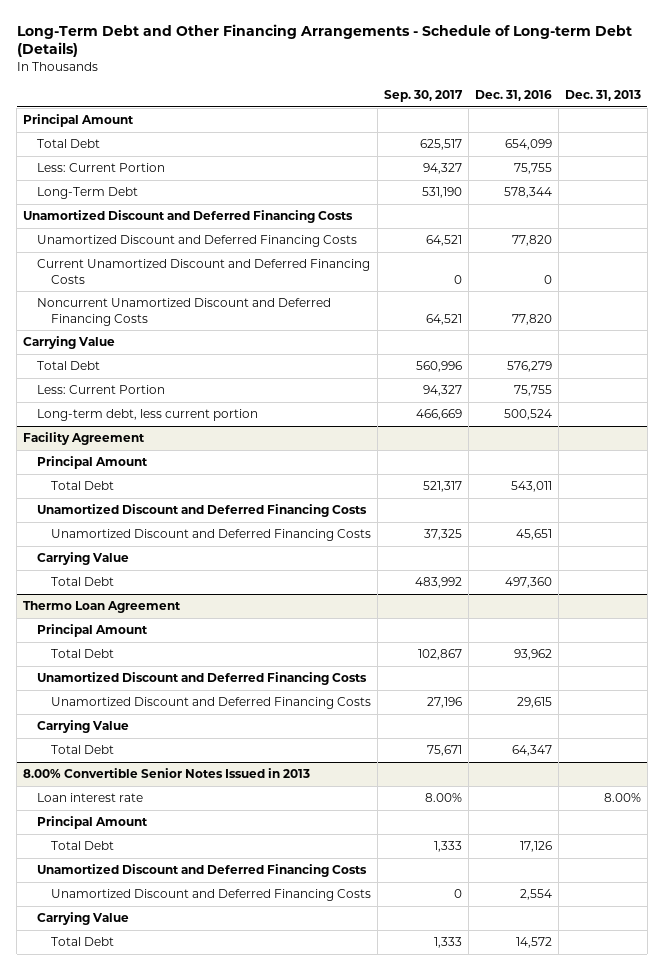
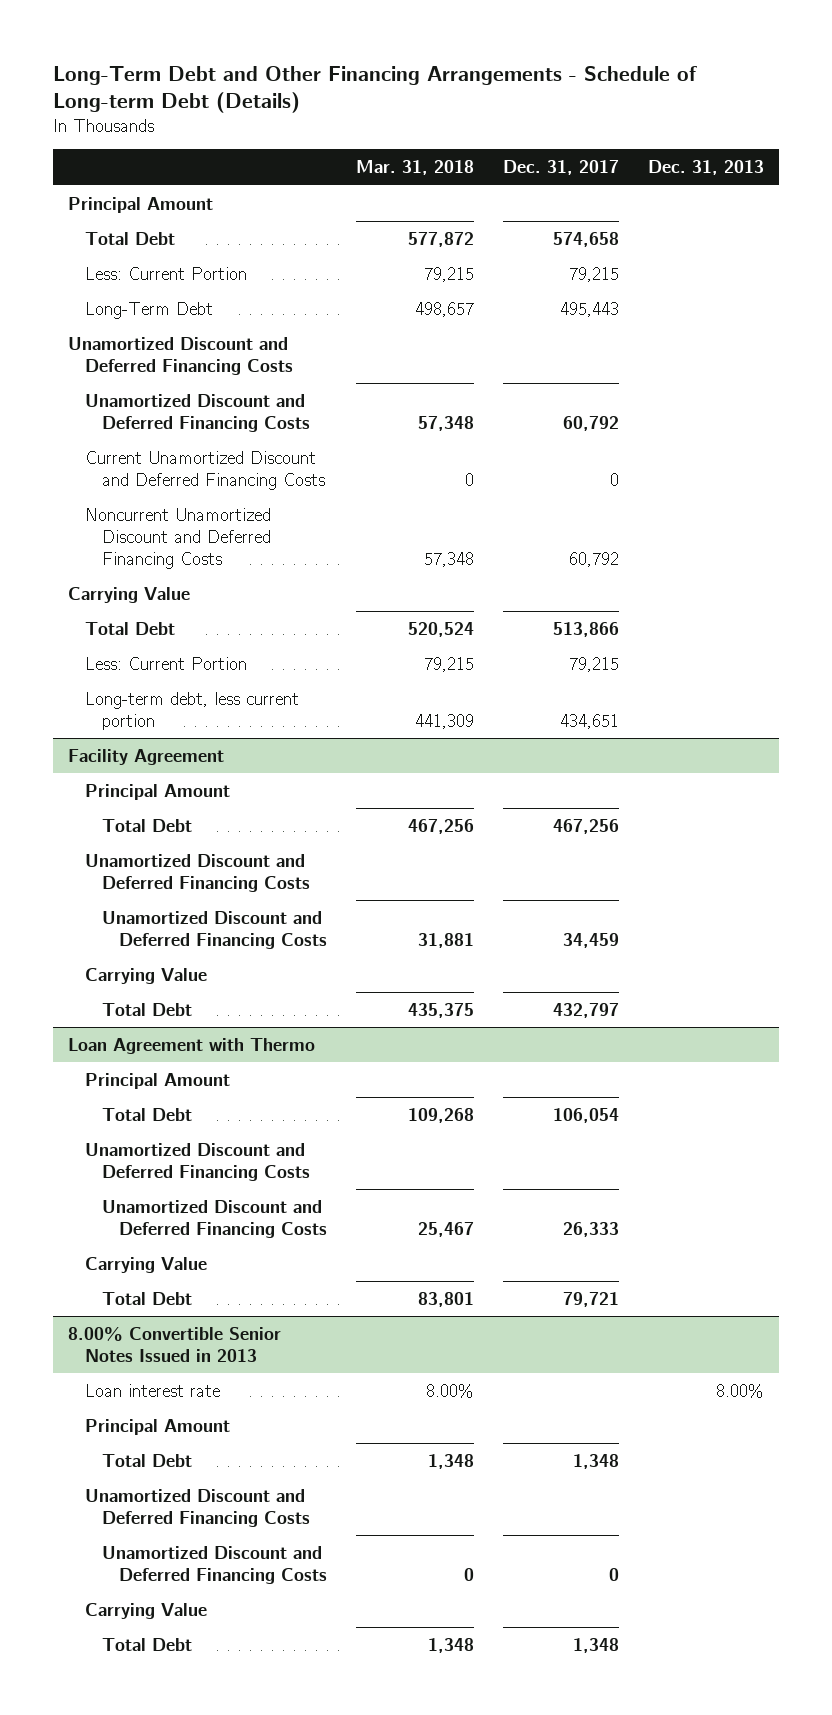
[383,90,463,103] Sep. 30, 2017 -> none
[474,90,552,102] Dec. 31, 2016 -> none
none -> [355,160,474,176] Mar. 31, 2018
none -> [502,160,619,176] Dec. 31, 2017
[23,601,182,614] Thermo Loan Agreement -> [67,1037,315,1054] Loan Agreement with Thermo

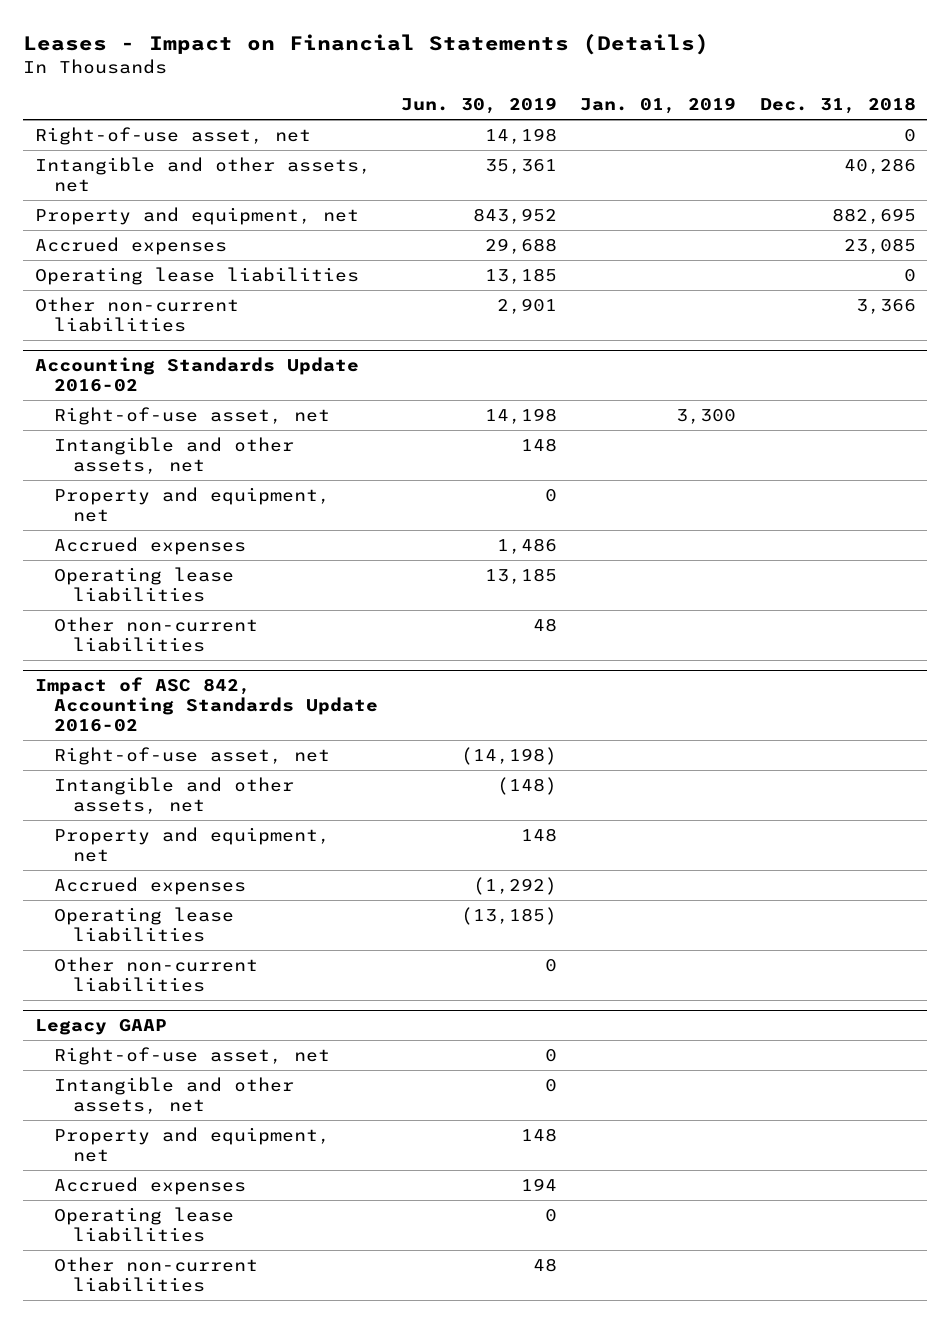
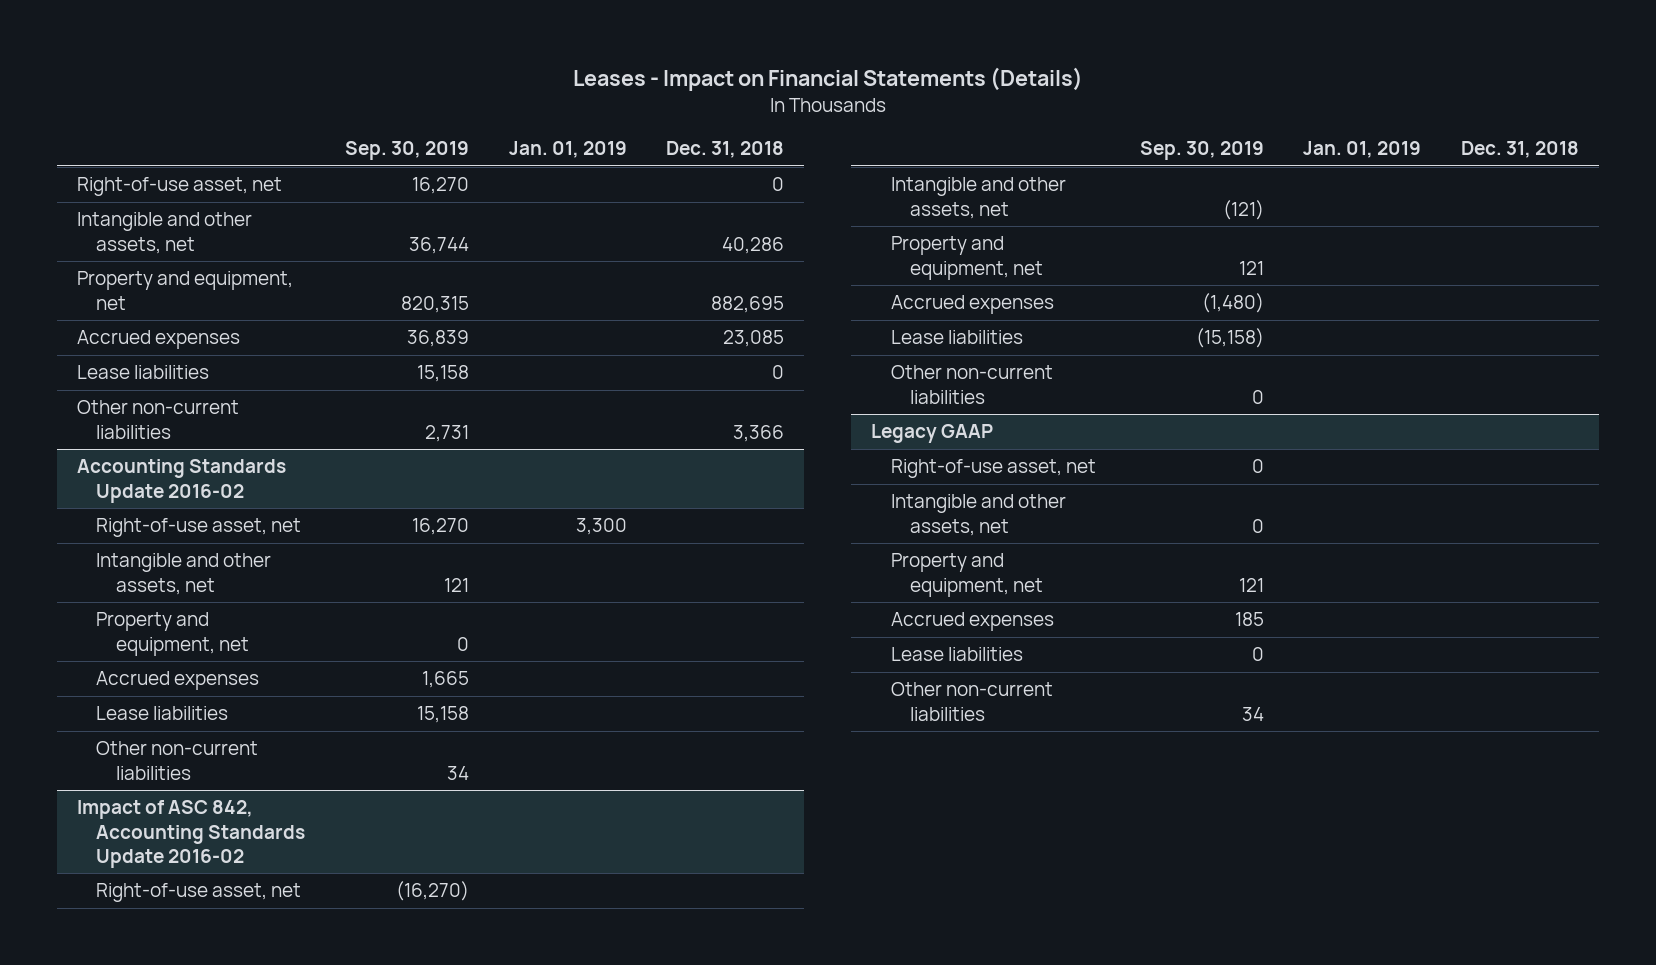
[401,97,558,115] Jun. 30, 2019 -> none
none -> [344,140,469,160] Sep. 30, 2019
[34,266,359,285] Operating lease liabilities -> [76,365,209,380] Lease liabilities
[53,566,234,603] Operating lease liabilities -> [96,706,229,721] Lease liabilities
[53,906,234,943] Operating lease liabilities -> [890,330,1023,345] Lease liabilities
[53,1206,234,1243] Operating lease liabilities -> [890,647,1023,662] Lease liabilities

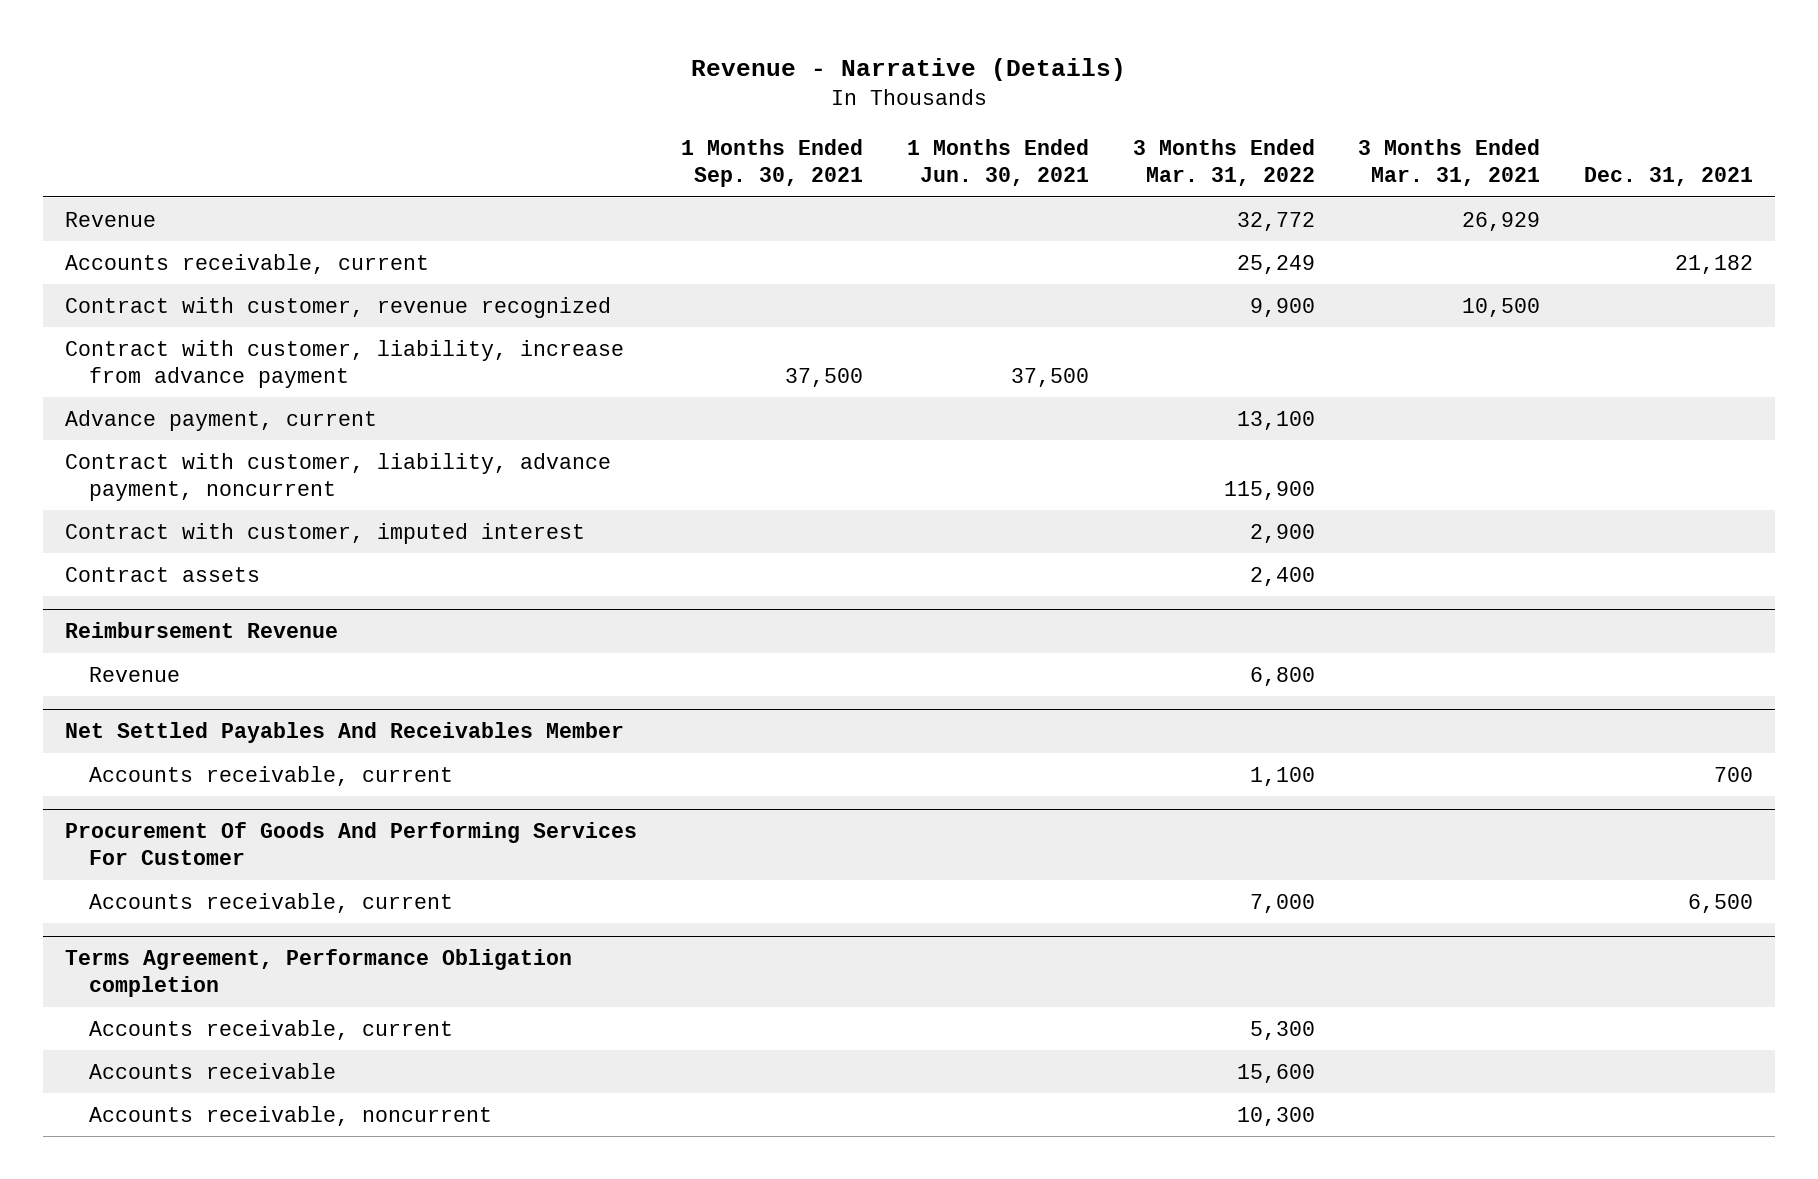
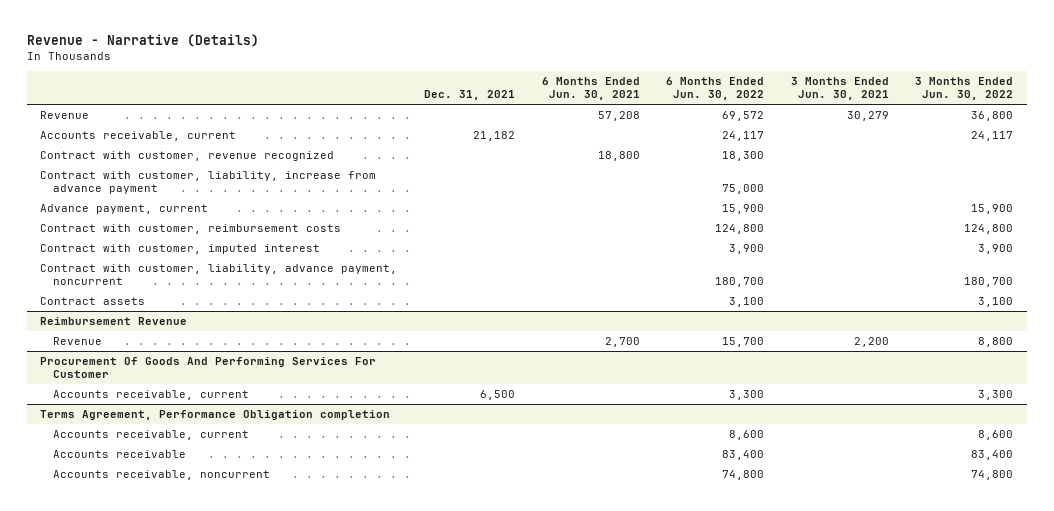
[680,139,863,188] 1 Months Ended Sep. 30, 2021 -> none
[906,139,1089,187] 1 Months Ended Jun. 30, 2021 -> none
[1132,139,1315,187] 3 Months Ended Mar. 31, 2022 -> none
[1358,139,1541,187] 3 Months Ended Mar. 31, 2021 -> none
none -> [541,76,640,101] 6 Months Ended Jun. 30, 2021
none -> [666,76,765,101] 6 Months Ended Jun. 30, 2022
none -> [790,76,889,101] 3 Months Ended Jun. 30, 2021
none -> [915,76,1014,101] 3 Months Ended Jun. 30, 2022
none -> [40,224,342,235] Contract with customer, reimbursement costs
[65,452,612,501] Contract with customer, liability, advance payment, noncurrent -> [40,264,398,286] Contract with customer, liability, advance payment, noncurrent
[65,722,625,744] Net Settled Payables And Receivables Member -> none
[89,765,454,786] Accounts receivable, current -> none

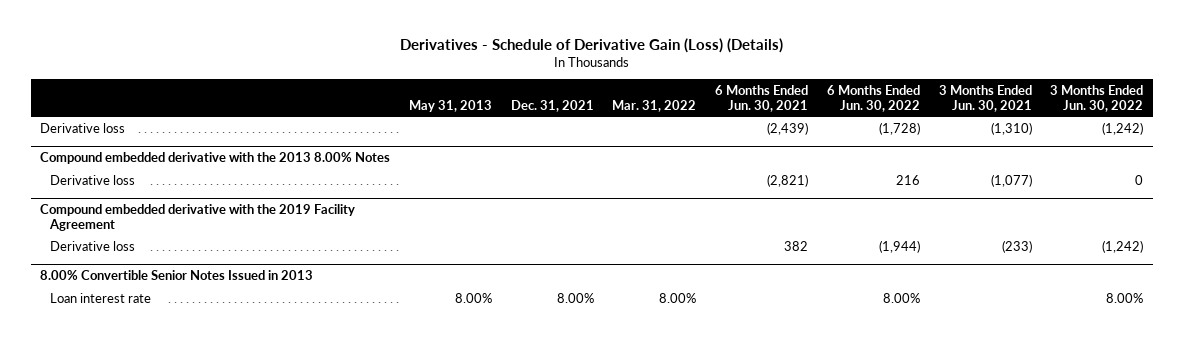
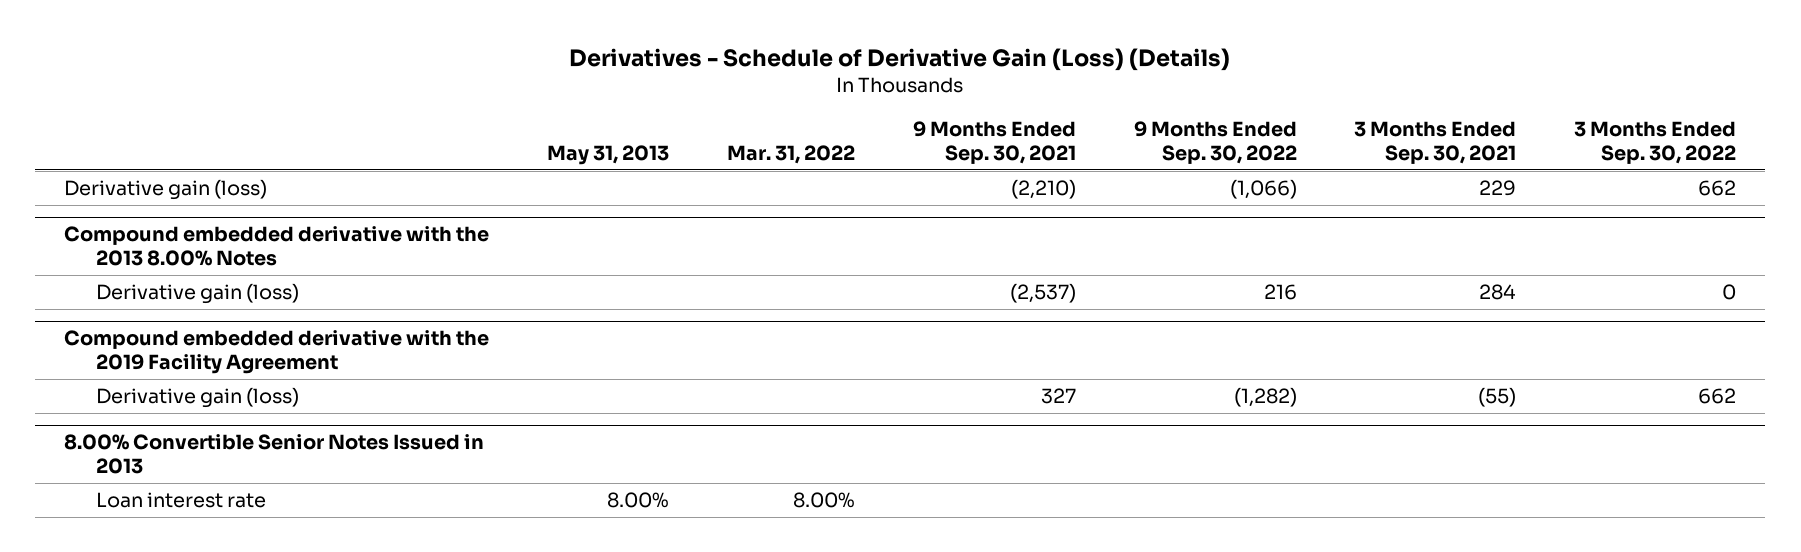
[510,99,594,112] Dec. 31, 2021 -> none
[715,85,809,112] 6 Months Ended Jun. 30, 2021 -> none
[826,85,920,112] 6 Months Ended Jun. 30, 2022 -> none
[938,85,1032,112] 3 Months Ended Jun. 30, 2021 -> none
[1050,85,1144,112] 3 Months Ended Jun. 30, 2022 -> none
none -> [912,121,1076,165] 9 Months Ended Sep. 30, 2021
none -> [1133,121,1297,165] 9 Months Ended Sep. 30, 2022
none -> [1354,121,1517,165] 3 Months Ended Sep. 30, 2021
none -> [1574,121,1737,165] 3 Months Ended Sep. 30, 2022
[40,122,126,133] Derivative loss -> [64,179,268,201] Derivative gain (loss)
[50,174,136,185] Derivative loss -> [95,283,299,305] Derivative gain (loss)
[50,240,136,251] Derivative loss -> [95,387,299,409] Derivative gain (loss)

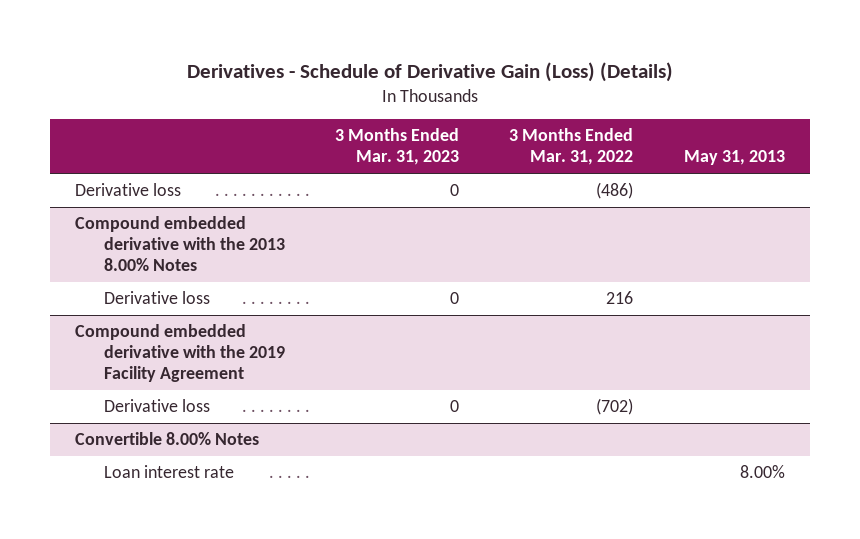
[726,145,855,165] Mar. 31, 2022 -> none
[912,121,1076,165] 9 Months Ended Sep. 30, 2021 -> none
[1133,121,1297,165] 9 Months Ended Sep. 30, 2022 -> none
[1354,121,1517,165] 3 Months Ended Sep. 30, 2021 -> none
[1574,121,1737,165] 3 Months Ended Sep. 30, 2022 -> none
none -> [334,128,459,166] 3 Months Ended Mar. 31, 2023
none -> [509,128,634,166] 3 Months Ended Mar. 31, 2022
[64,179,268,201] Derivative gain (loss) -> [75,183,182,197] Derivative loss
[95,283,299,305] Derivative gain (loss) -> [103,291,210,305] Derivative loss
[95,387,299,409] Derivative gain (loss) -> [103,399,210,413] Derivative loss
[64,434,485,475] 8.00% Convertible Senior Notes Issued in 2013 -> [75,432,260,446] Convertible 8.00% Notes

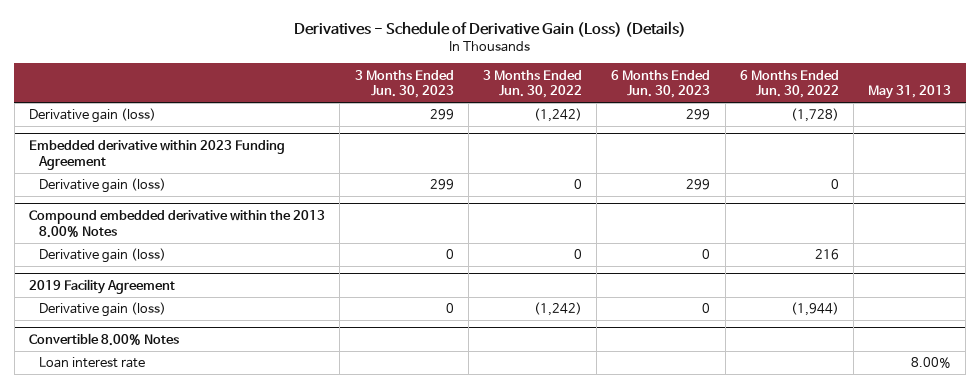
[334,128,459,166] 3 Months Ended Mar. 31, 2023 -> none
[509,128,634,166] 3 Months Ended Mar. 31, 2022 -> none
none -> [354,69,454,99] 3 Months Ended Jun. 30, 2023
none -> [482,69,582,99] 3 Months Ended Jun. 30, 2022
none -> [611,69,711,99] 6 Months Ended Jun. 30, 2023
none -> [739,69,839,99] 6 Months Ended Jun. 30, 2022
[75,324,285,383] Compound embedded derivative with the 2019 Facility Agreement -> none
[103,399,210,413] Derivative loss -> none
[75,183,182,197] Derivative loss -> [29,108,157,124] Derivative gain (loss)
none -> [29,139,286,170] Embedded derivative within 2023 Funding Agreement
none -> [38,178,166,194] Derivative gain (loss)
[75,216,285,272] Compound embedded derivative with the 2013 8.00% Notes -> [29,209,326,238] Compound embedded derivative within the 2013 8.00% Notes
[103,291,210,305] Derivative loss -> [38,248,166,264] Derivative gain (loss)
none -> [29,278,176,294] 2019 Facility Agreement
none -> [38,302,166,318] Derivative gain (loss)

